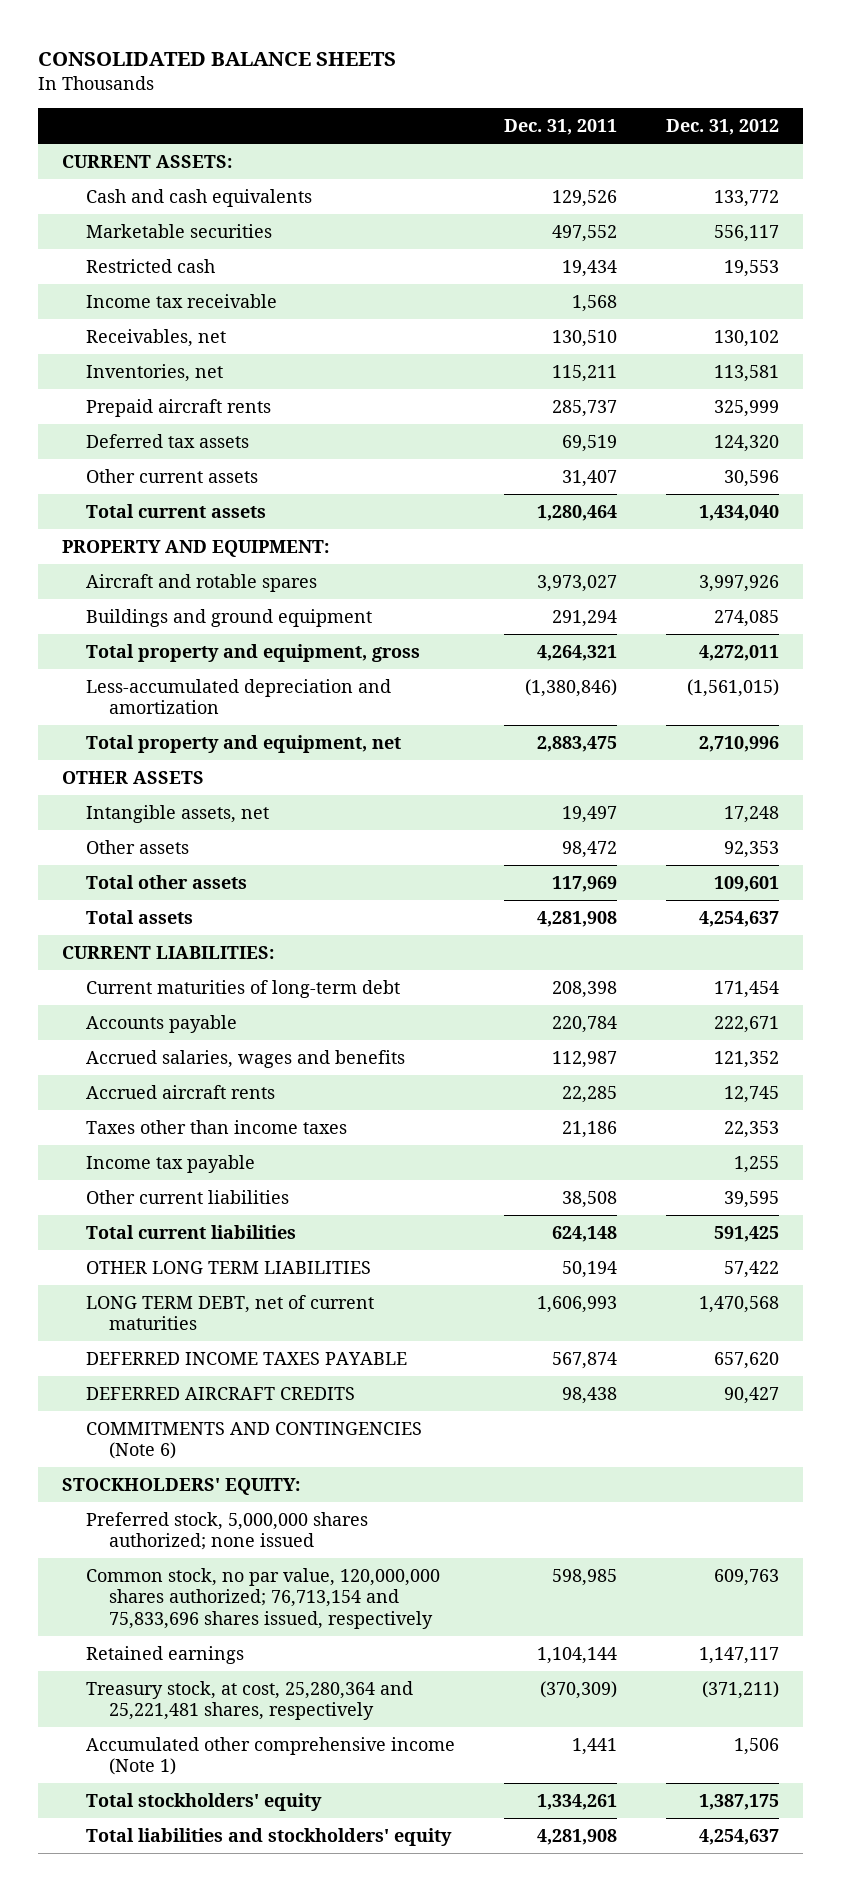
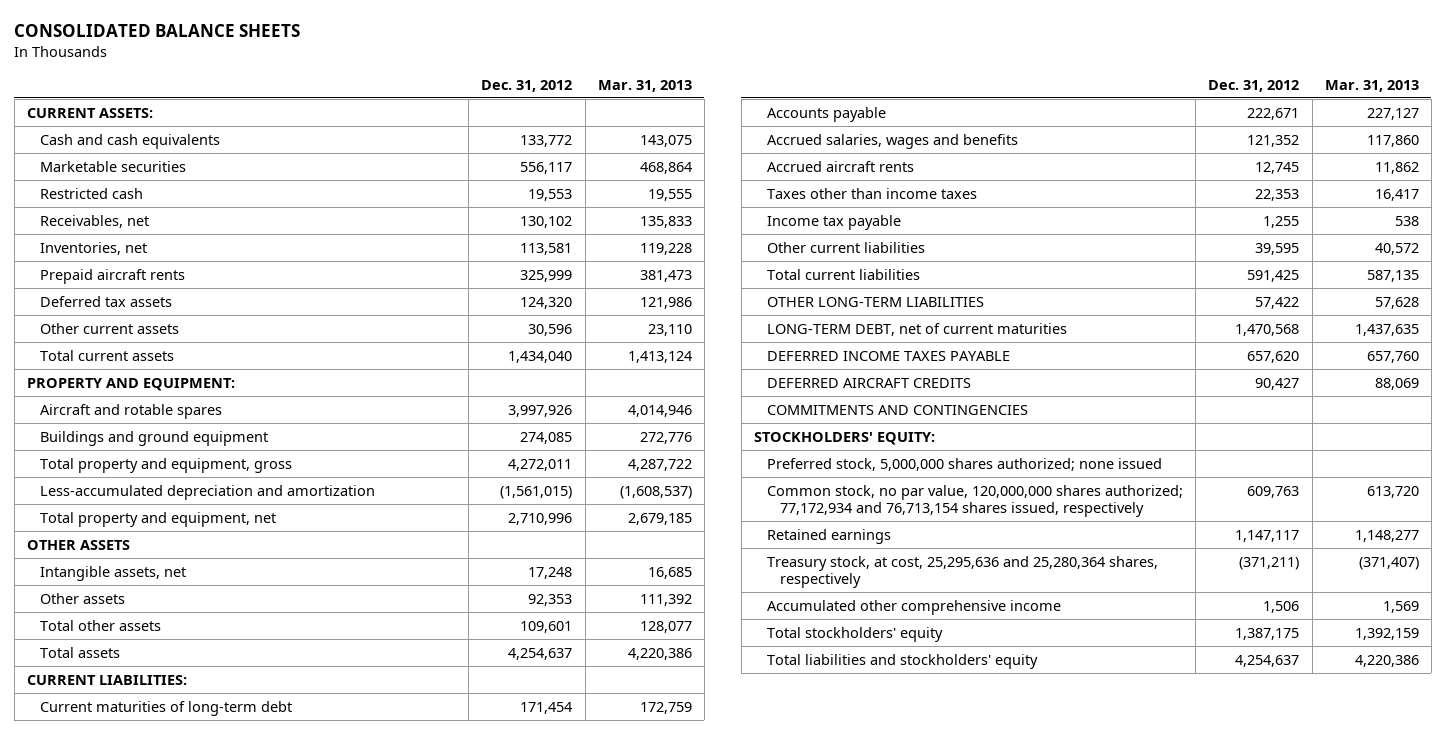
[503,119,617,136] Dec. 31, 2011 -> none
none -> [597,79,692,92] Mar. 31, 2013
[85,293,277,308] Income tax receivable -> none
[85,1260,371,1274] OTHER LONG TERM LIABILITIES -> [767,296,985,307] OTHER LONG-TERM LIABILITIES
[85,1294,374,1331] LONG TERM DEBT, net of current maturities -> [767,322,1068,336] LONG-TERM DEBT, net of current maturities
[85,1421,422,1460] COMMITMENTS AND CONTINGENCIES (Note 6) -> [767,404,1029,415] COMMITMENTS AND CONTINGENCIES
[85,1567,440,1629] Common stock, no par value, 120,000,000 shares authorized; 76,713,154 and 75,833,696 shares issued, respectively -> [767,484,1184,517] Common stock, no par value, 120,000,000 shares authorized; 77,172,934 and 76,713,154 shares issued, respectively
[85,1680,413,1721] Treasury stock, at cost, 25,280,364 and 25,221,481 shares, respectively -> [767,555,1159,588] Treasury stock, at cost, 25,295,636 and 25,280,364 shares, respectively
[85,1736,455,1776] Accumulated other comprehensive income (Note 1) -> [767,599,1062,615] Accumulated other comprehensive income

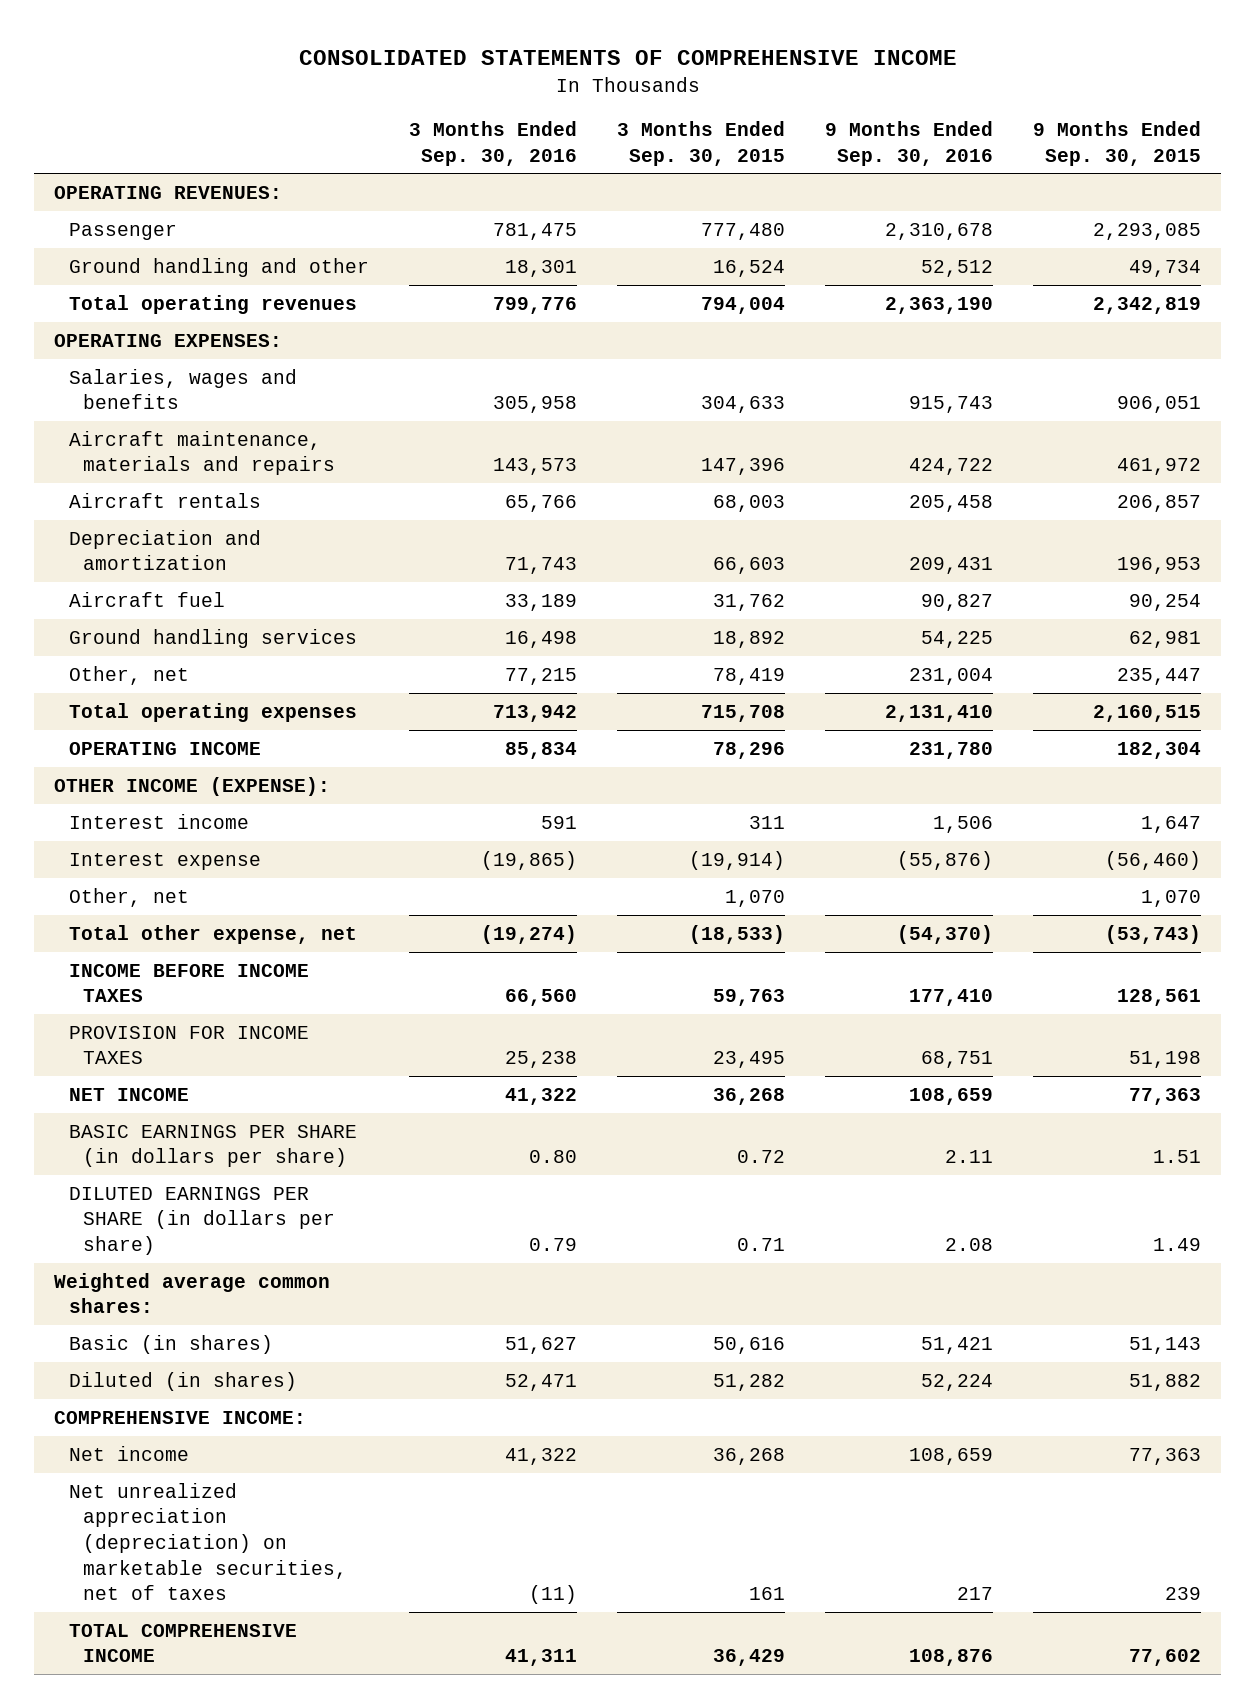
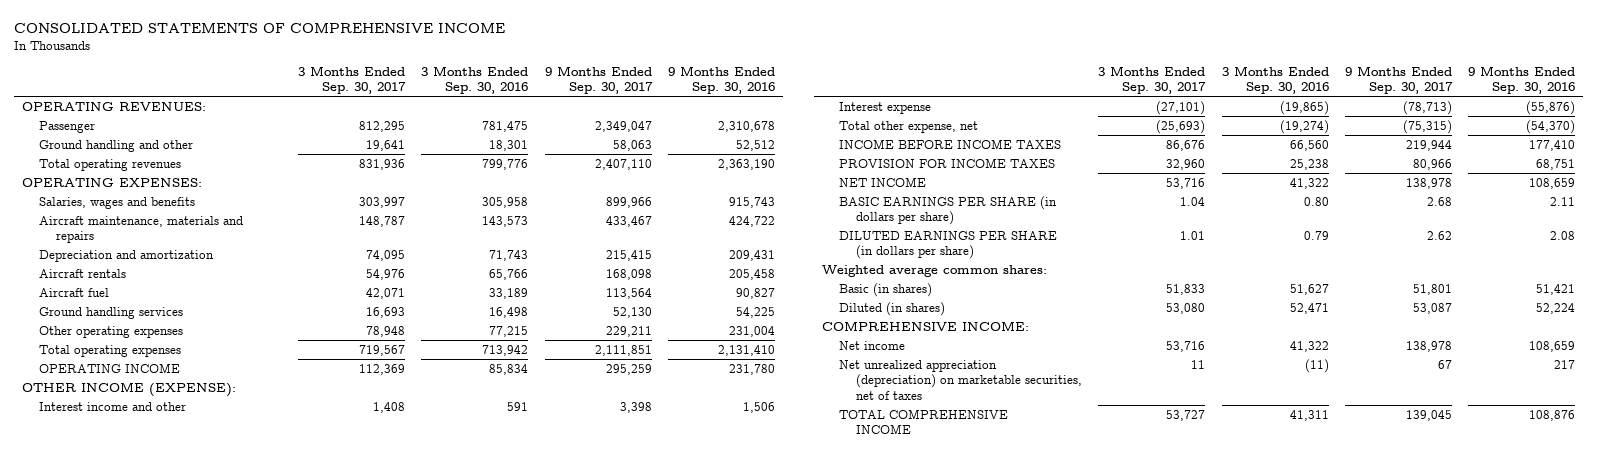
[616,121,785,166] 3 Months Ended Sep. 30, 2015 -> none
[1033,121,1202,166] 9 Months Ended Sep. 30, 2015 -> none
none -> [297,65,406,95] 3 Months Ended Sep. 30, 2017
none -> [544,65,653,95] 9 Months Ended Sep. 30, 2017
[68,492,261,508] Aircraft rentals -> [38,268,126,278] Aircraft rentals
[68,665,189,685] Other, net -> [38,325,183,338] Other operating expenses
[68,813,249,829] Interest income -> [38,401,186,411] Interest income and other
[68,887,189,907] Other, net -> none

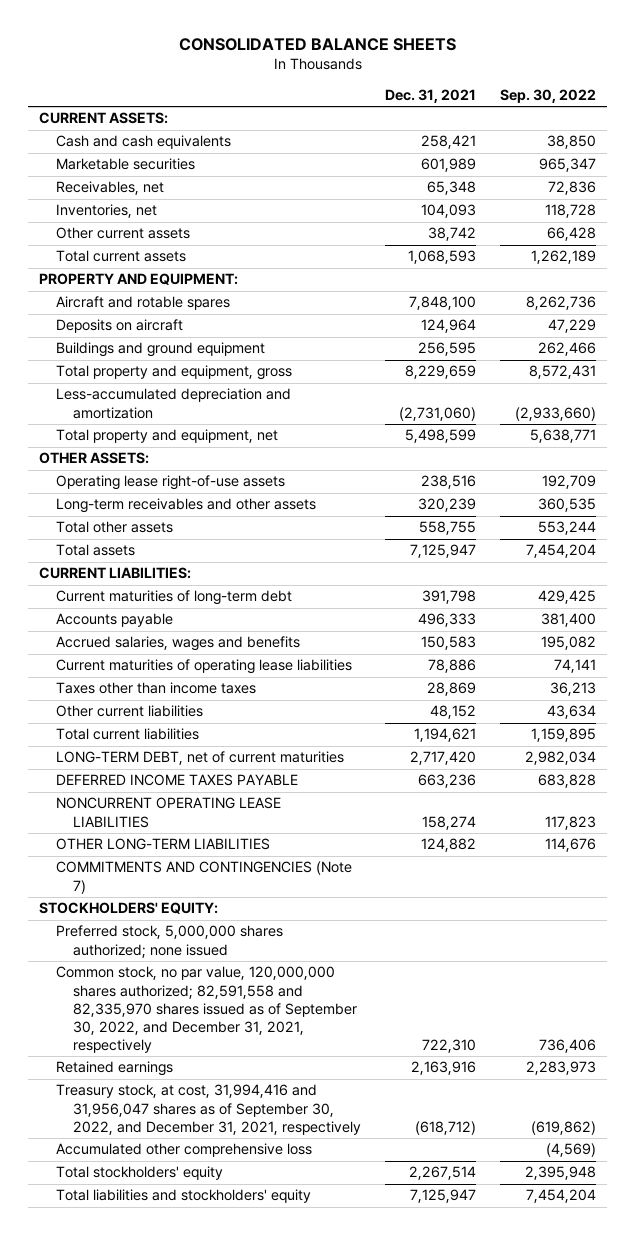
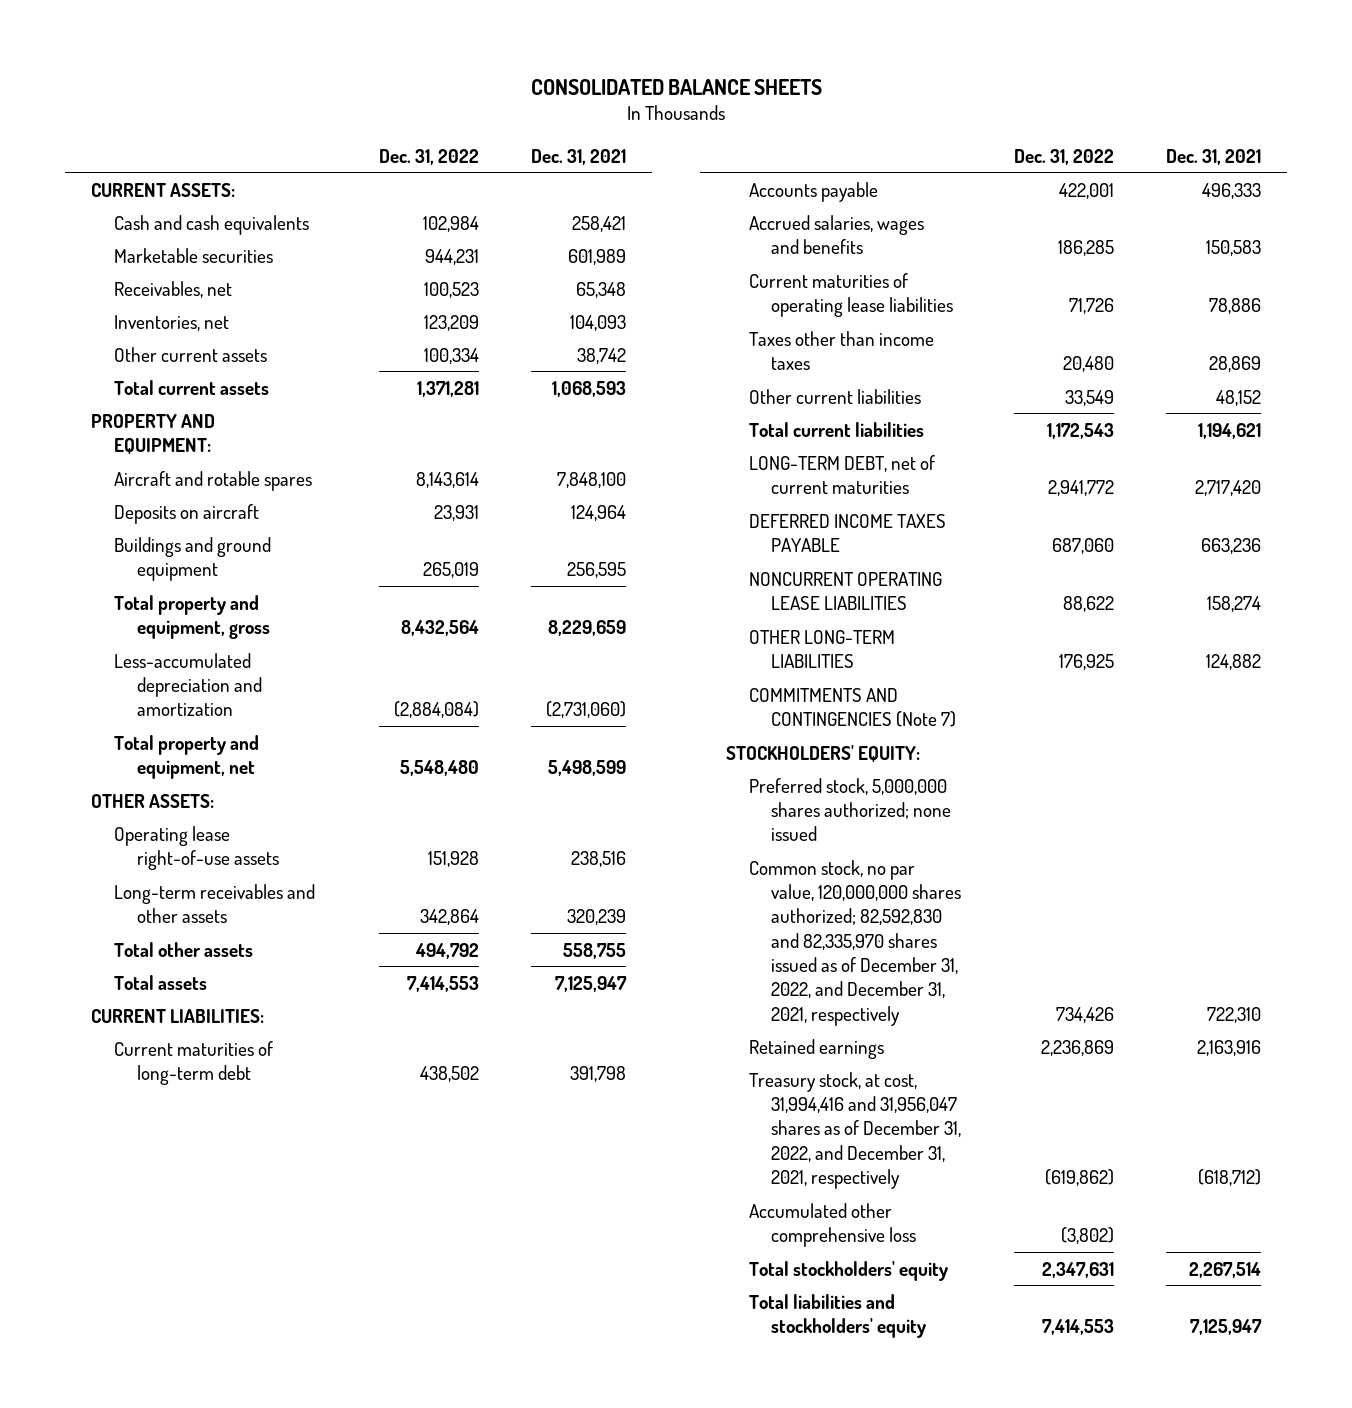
[499,89,596,104] Sep. 30, 2022 -> none
none -> [379,148,480,165] Dec. 31, 2022
[56,966,358,1054] Common stock, no par value, 120,000,000 shares authorized; 82,591,558 and 82,335,970 shares issued as of September 30, 2022, and December 31, 2021, respectively -> [748,859,962,1026] Common stock, no par value, 120,000,000 shares authorized; 82,592,830 and 82,335,970 shares issued as of December 31, 2022, and December 31, 2021, respectively
[56,1084,362,1135] Treasury stock, at cost, 31,994,416 and 31,956,047 shares as of September 30, 2022, and December 31, 2021, respectively -> [748,1071,962,1189] Treasury stock, at cost, 31,994,416 and 31,956,047 shares as of December 31, 2022, and December 31, 2021, respectively

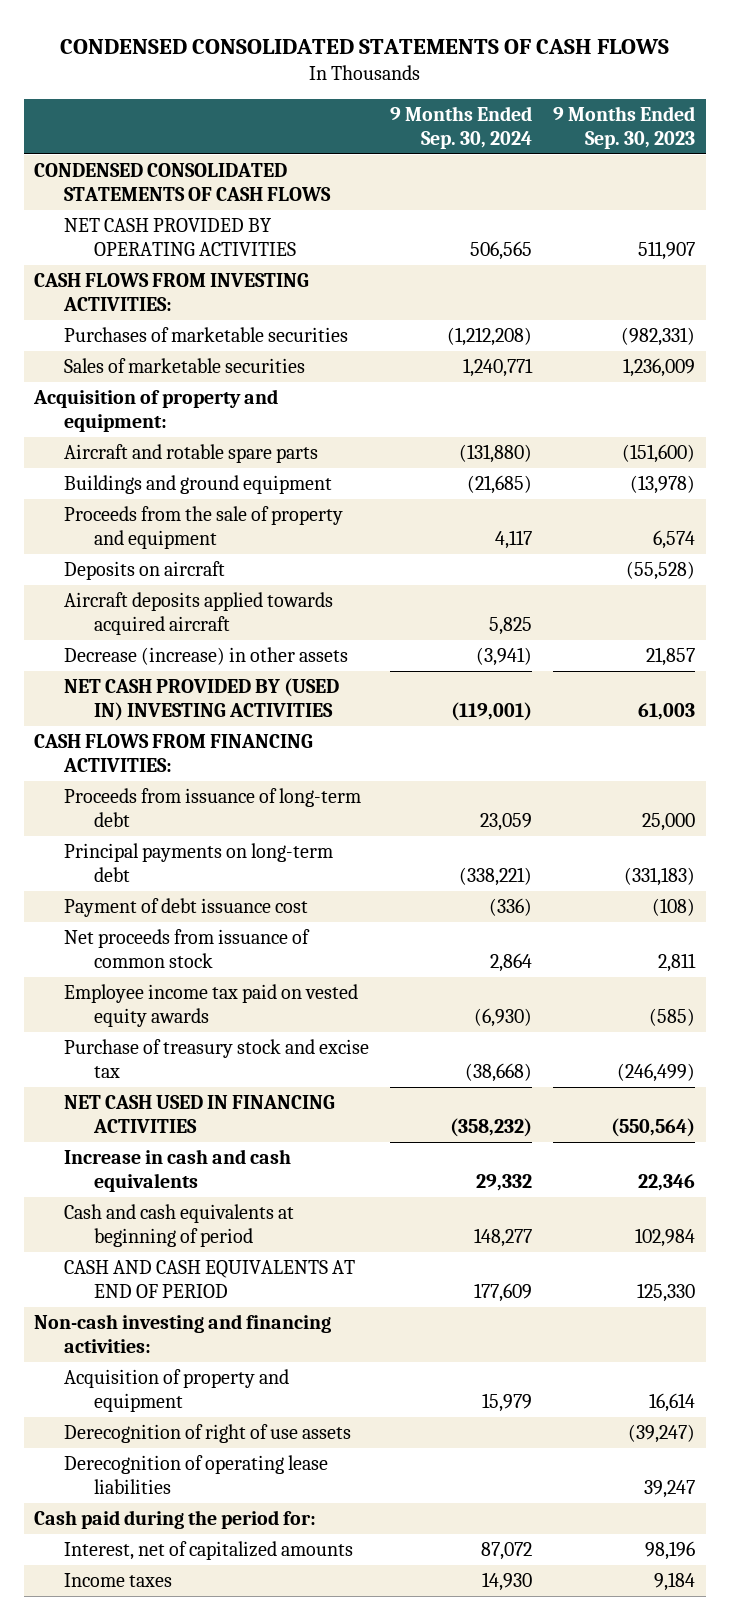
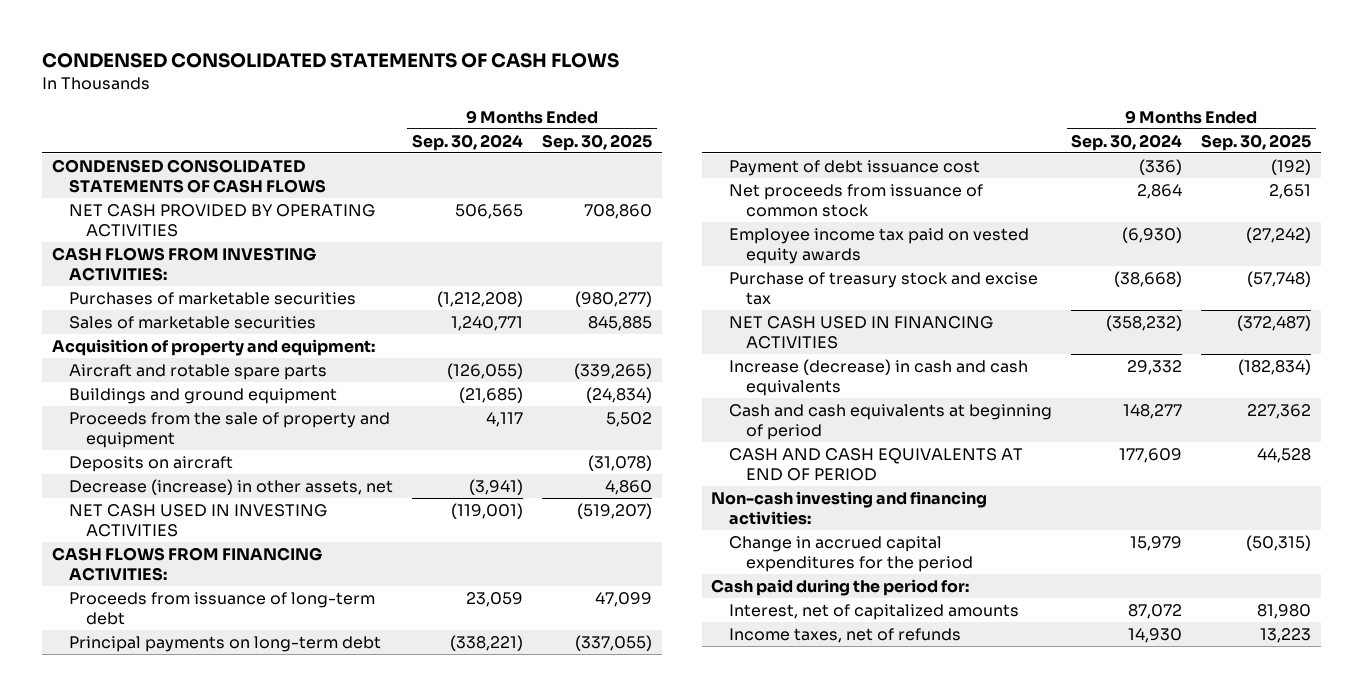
[553,106,696,149] 9 Months Ended Sep. 30, 2023 -> none
none -> [542,133,653,151] Sep. 30, 2025
[459,444,533,464] (131,880) -> [447,362,524,379] (126,055)
[64,592,334,635] Aircraft deposits applied towards acquired aircraft -> none
[64,647,349,666] Decrease (increase) in other assets -> [69,478,394,495] Decrease (increase) in other assets, net
[64,678,340,721] NET CASH PROVIDED BY (USED IN) INVESTING ACTIVITIES -> [69,503,328,537] NET CASH USED IN INVESTING ACTIVITIES
[64,1149,292,1192] Increase in cash and cash equivalents -> [728,358,1028,396] Increase (decrease) in cash and cash equivalents
[64,1424,352,1444] Derecognition of right of use assets -> none
[64,1455,329,1494] Derecognition of operating lease liabilities -> none
[64,1369,290,1412] Acquisition of property and equipment -> [728,535,973,572] Change in accrued capital expenditures for the period
[64,1573,173,1588] Income taxes -> [728,627,961,643] Income taxes, net of refunds

